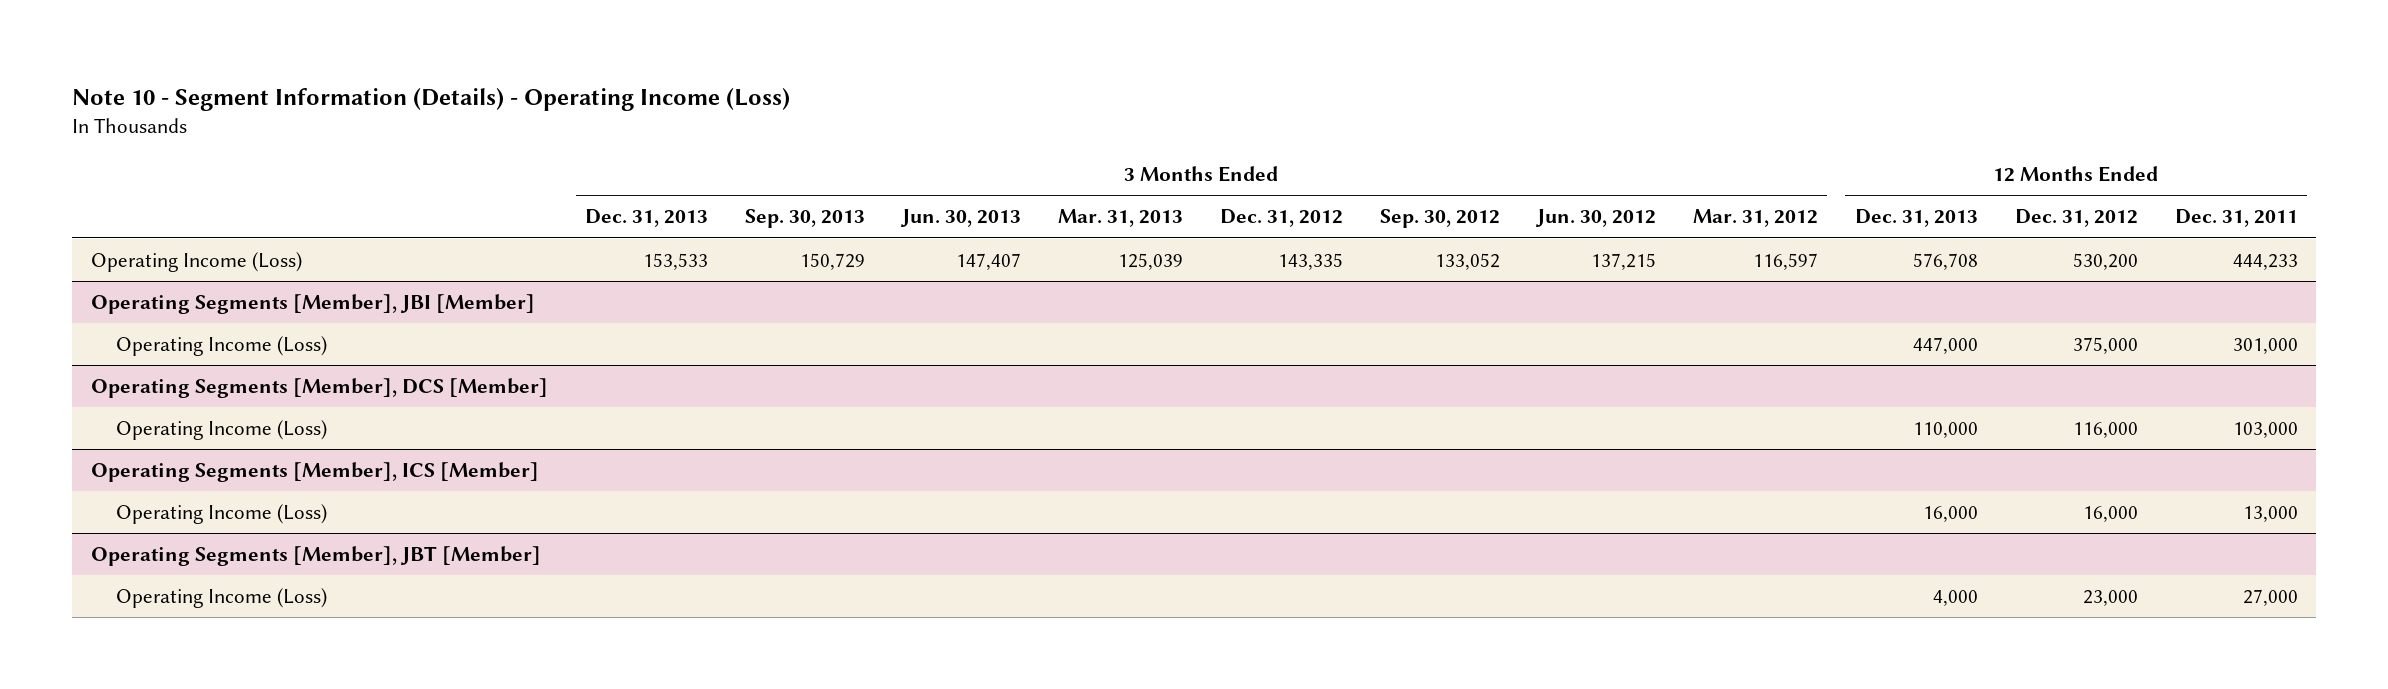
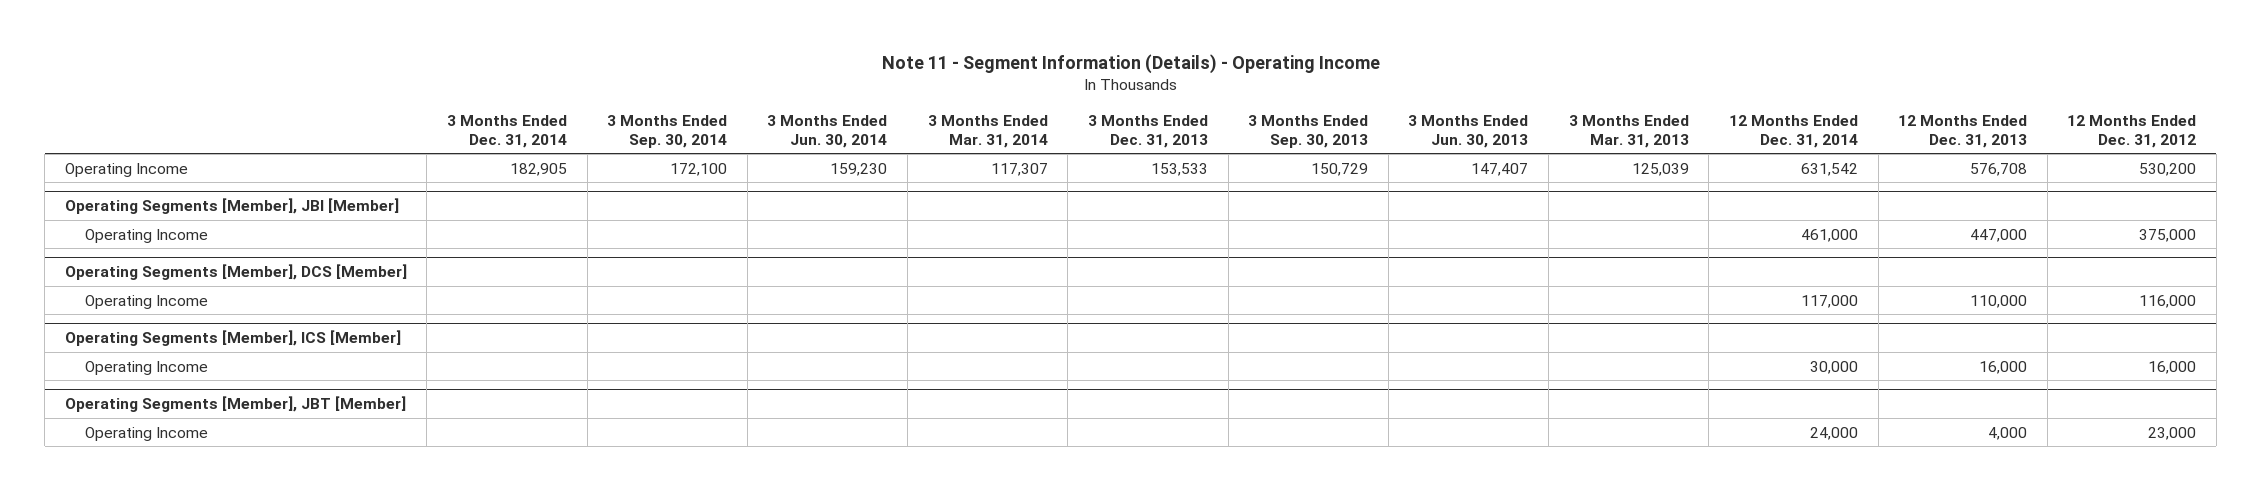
[72,87,791,111] Note 10 - Segment Information (Details) - Operating Income (Loss) -> [881,53,1380,74] Note 11 - Segment Information (Details) - Operating Income
[1219,209,1343,228] Dec. 31, 2012 -> none
[1379,209,1500,229] Sep. 30, 2012 -> none
[1534,209,1656,228] Jun. 30, 2012 -> none
[1692,209,1818,228] Mar. 31, 2012 -> none
[2174,209,2298,228] Dec. 31, 2011 -> none
none -> [446,114,567,148] 3 Months Ended Dec. 31, 2014
none -> [607,114,728,148] 3 Months Ended Sep. 30, 2014
none -> [767,114,888,148] 3 Months Ended Jun. 30, 2014
none -> [927,114,1048,148] 3 Months Ended Mar. 31, 2014
none -> [1728,114,1858,148] 12 Months Ended Dec. 31, 2014
[90,251,302,272] Operating Income (Loss) -> [64,162,188,177] Operating Income
[115,335,327,356] Operating Income (Loss) -> [84,228,208,243] Operating Income
[115,419,327,440] Operating Income (Loss) -> [84,294,208,309] Operating Income
[115,503,327,524] Operating Income (Loss) -> [84,360,208,375] Operating Income
[115,587,327,608] Operating Income (Loss) -> [84,426,208,441] Operating Income

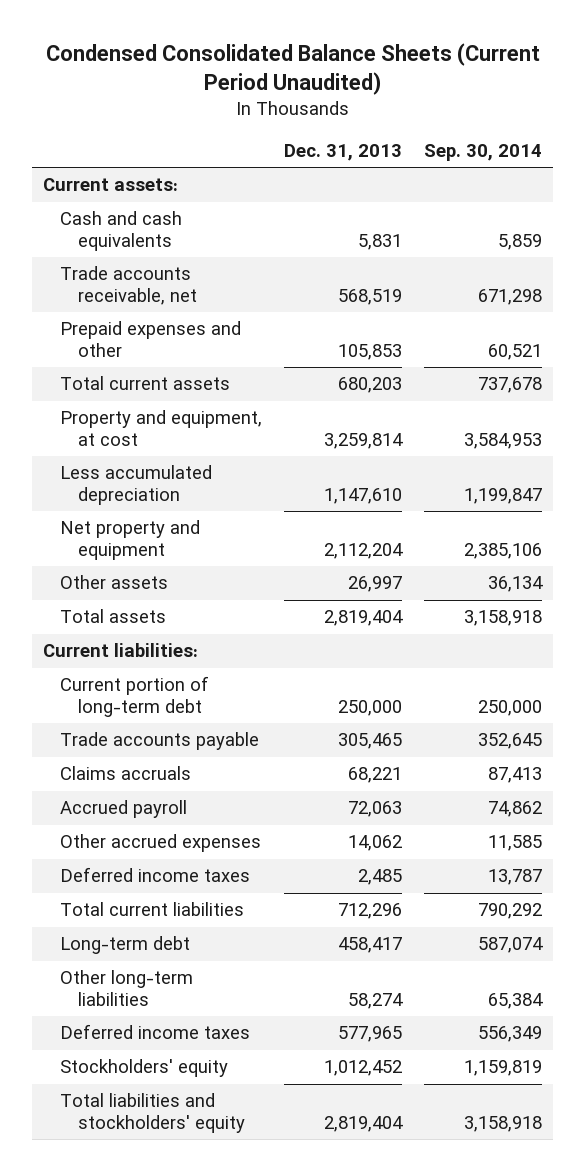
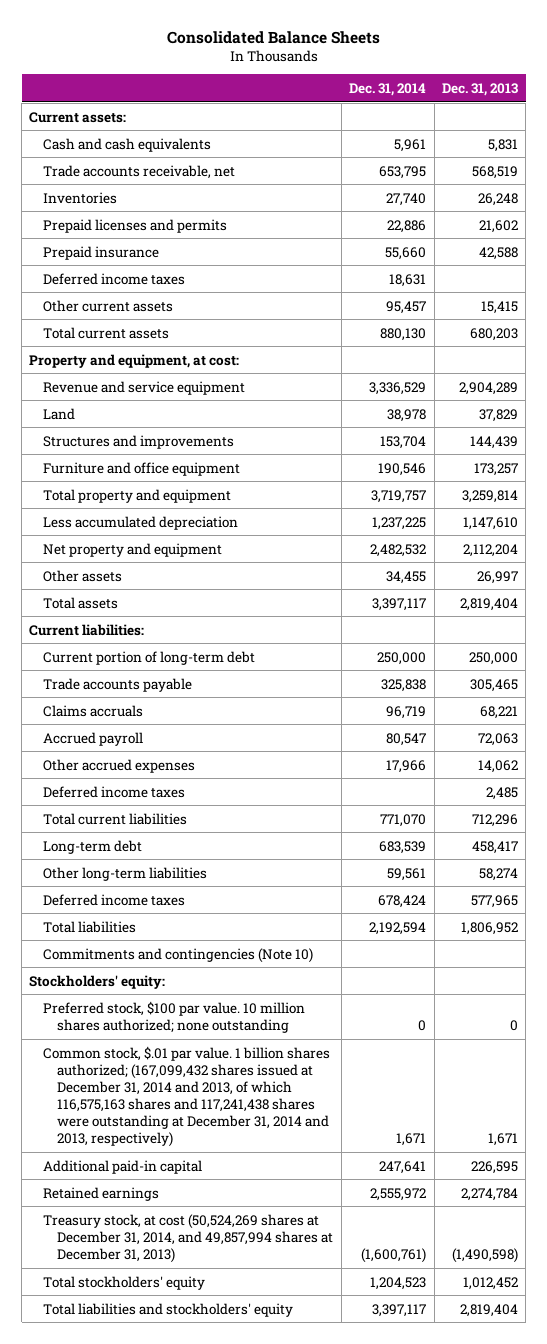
[45,42,540,95] Condensed Consolidated Balance Sheets (Current Period Unaudited) -> [166,30,380,44] Consolidated Balance Sheets
[424,143,543,161] Sep. 30, 2014 -> none
none -> [349,82,427,96] Dec. 31, 2014
none -> [43,191,118,204] Inventories
[60,321,242,357] Prepaid expenses and other -> [43,218,228,233] Prepaid licenses and permits
[338,343,403,360] 105,853 -> [478,219,518,233] 21,602
none -> [43,245,160,260] Prepaid insurance
none -> [43,272,186,285] Deferred income taxes
none -> [43,299,174,312] Other current assets
none -> [29,353,240,368] Property and equipment, at cost:
none -> [43,380,246,395] Revenue and service equipment
none -> [43,407,76,420] Land
none -> [43,434,235,449] Structures and improvements
none -> [43,461,241,476] Furniture and office equipment
[60,410,263,446] Property and equipment, at cost -> [43,488,232,503] Total property and equipment
none -> [43,920,137,933] Total liabilities
none -> [43,947,314,963] Commitments and contingencies (Note 10)
none -> [29,974,166,989] Stockholders' equity:
none -> [43,1000,306,1033] Preferred stock, $100 par value. 10 million shares authorized; none outstanding
none -> [43,1045,331,1148] Common stock, $.01 par value. 1 billion shares authorized; (167,099,432 shares issued at December 31, 2014 and 2013, of which 116,575,163 shares and 117,241,438 shares were outstanding at December 31, 2014 and 2013, respectively)
none -> [43,1159,203,1174] Additional paid-in capital
none -> [43,1186,160,1201] Retained earnings
none -> [43,1213,334,1263] Treasury stock, at cost (50,524,269 shares at December 31, 2014, and 49,857,994 shares at December 31, 2013)
[60,1059,229,1078] Stockholders' equity -> [43,1275,206,1290] Total stockholders' equity

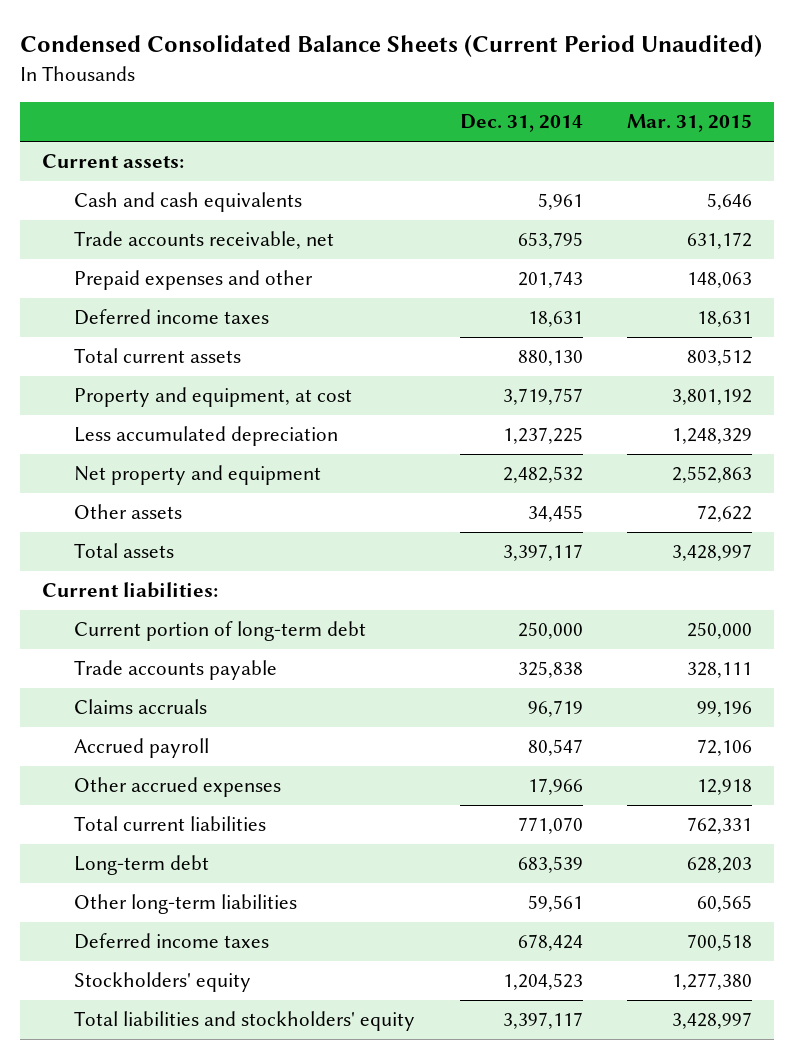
[166,30,380,44] Consolidated Balance Sheets -> [19,35,762,58] Condensed Consolidated Balance Sheets (Current Period Unaudited)
[441,82,518,96] Dec. 31, 2013 -> none
none -> [626,114,752,133] Mar. 31, 2015
[43,191,118,204] Inventories -> none
[43,218,228,233] Prepaid licenses and permits -> none
[43,245,160,260] Prepaid insurance -> [74,270,314,291] Prepaid expenses and other
[385,246,427,260] 55,660 -> [517,271,583,289] 201,743
[43,299,174,312] Other current assets -> none
[29,353,240,368] Property and equipment, at cost: -> none
[43,380,246,395] Revenue and service equipment -> none
[43,407,76,420] Land -> none
[43,434,235,449] Structures and improvements -> none
[43,461,241,476] Furniture and office equipment -> none
[43,488,232,503] Total property and equipment -> [74,387,353,408] Property and equipment, at cost
[43,785,186,798] Deferred income taxes -> none
[43,920,137,933] Total liabilities -> none
[43,947,314,963] Commitments and contingencies (Note 10) -> none
[29,974,166,989] Stockholders' equity: -> none
[43,1000,306,1033] Preferred stock, $100 par value. 10 million shares authorized; none outstanding -> none
[43,1045,331,1148] Common stock, $.01 par value. 1 billion shares authorized; (167,099,432 shares issued at December 31, 2014 and 2013, of which 116,575,163 shares and 117,241,438 shares were outstanding at December 31, 2014 and 2013, respectively) -> none
[43,1159,203,1174] Additional paid-in capital -> none
[43,1186,160,1201] Retained earnings -> none
[43,1213,334,1263] Treasury stock, at cost (50,524,269 shares at December 31, 2014, and 49,857,994 shares at December 31, 2013) -> none
[43,1275,206,1290] Total stockholders' equity -> [74,972,252,993] Stockholders' equity

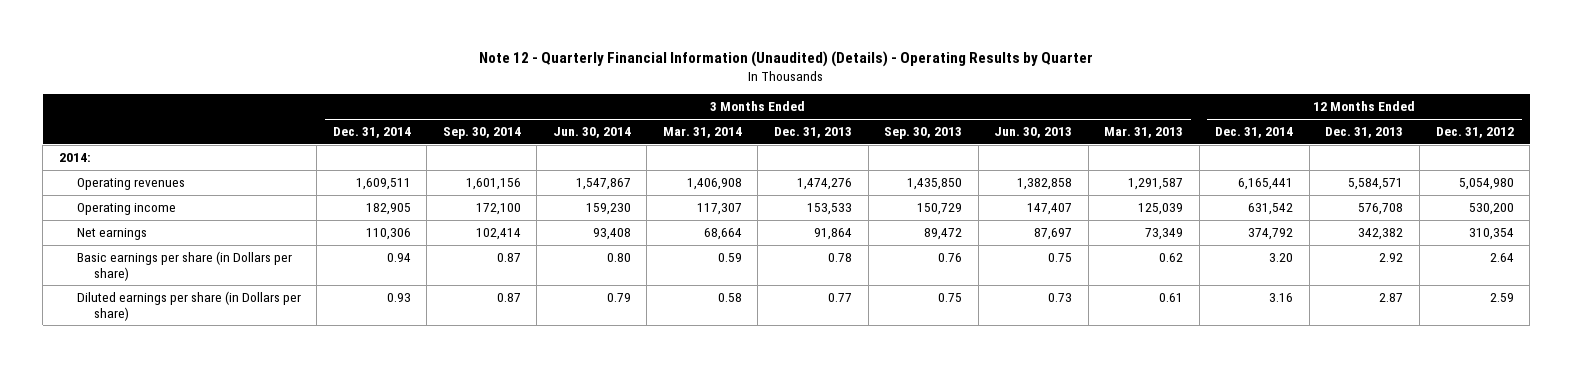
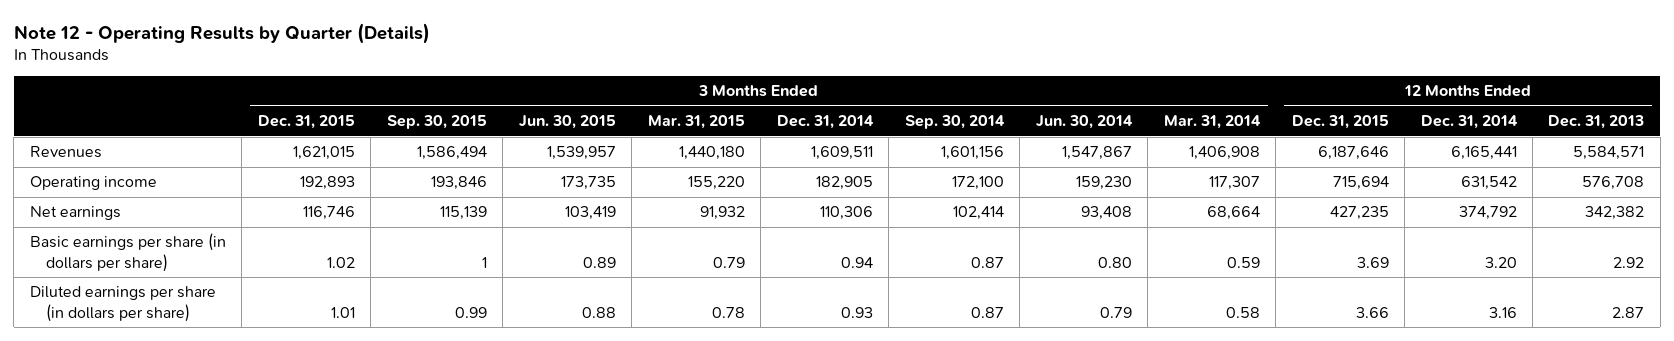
[479,51,1094,68] Note 12 - Quarterly Financial Information (Unaudited) (Details) - Operating Results by Quarter -> [13,22,430,44] Note 12 - Operating Results by Quarter (Details)
[773,127,852,139] Dec. 31, 2013 -> none
[884,127,963,140] Sep. 30, 2013 -> none
[994,127,1073,139] Jun. 30, 2013 -> none
[1104,127,1184,139] Mar. 31, 2013 -> none
[1435,127,1514,139] Dec. 31, 2012 -> none
none -> [257,115,355,130] Dec. 31, 2015
none -> [386,115,487,130] Sep. 30, 2015
none -> [518,115,616,130] Jun. 30, 2015
none -> [647,115,745,130] Mar. 31, 2015
none -> [1291,115,1389,130] Dec. 31, 2015
[58,152,91,162] 2014: -> none
[76,177,185,190] Operating revenues -> [29,146,102,159] Revenues
[76,250,292,281] Basic earnings per share (in Dollars per share) -> [29,233,226,272] Basic earnings per share (in dollars per share)
[76,290,301,321] Diluted earnings per share (in Dollars per share) -> [29,286,216,322] Diluted earnings per share (in dollars per share)

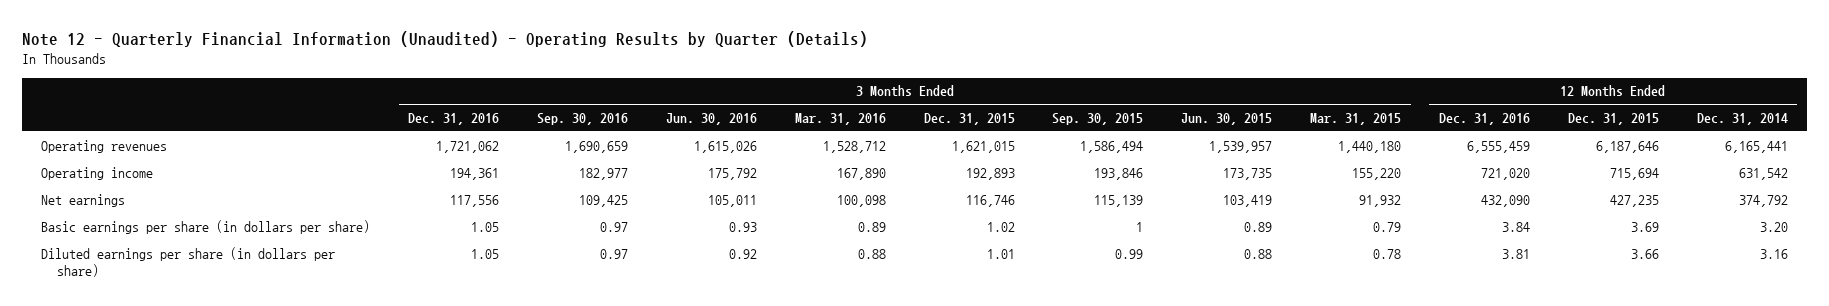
[13,22,430,44] Note 12 - Operating Results by Quarter (Details) -> [22,31,869,48] Note 12 - Quarterly Financial Information (Unaudited) - Operating Results by Quarter (Details)
[776,115,874,130] Dec. 31, 2014 -> none
[904,115,1005,130] Sep. 30, 2014 -> none
[1035,115,1133,130] Jun. 30, 2014 -> none
[1163,115,1261,130] Mar. 31, 2014 -> none
[1548,115,1645,130] Dec. 31, 2013 -> none
none -> [408,113,500,126] Dec. 31, 2016
none -> [536,113,628,126] Sep. 30, 2016
none -> [665,113,757,126] Jun. 30, 2016
none -> [794,113,886,126] Mar. 31, 2016
none -> [1438,113,1530,126] Dec. 31, 2016
[29,146,102,159] Revenues -> [41,139,168,153] Operating revenues

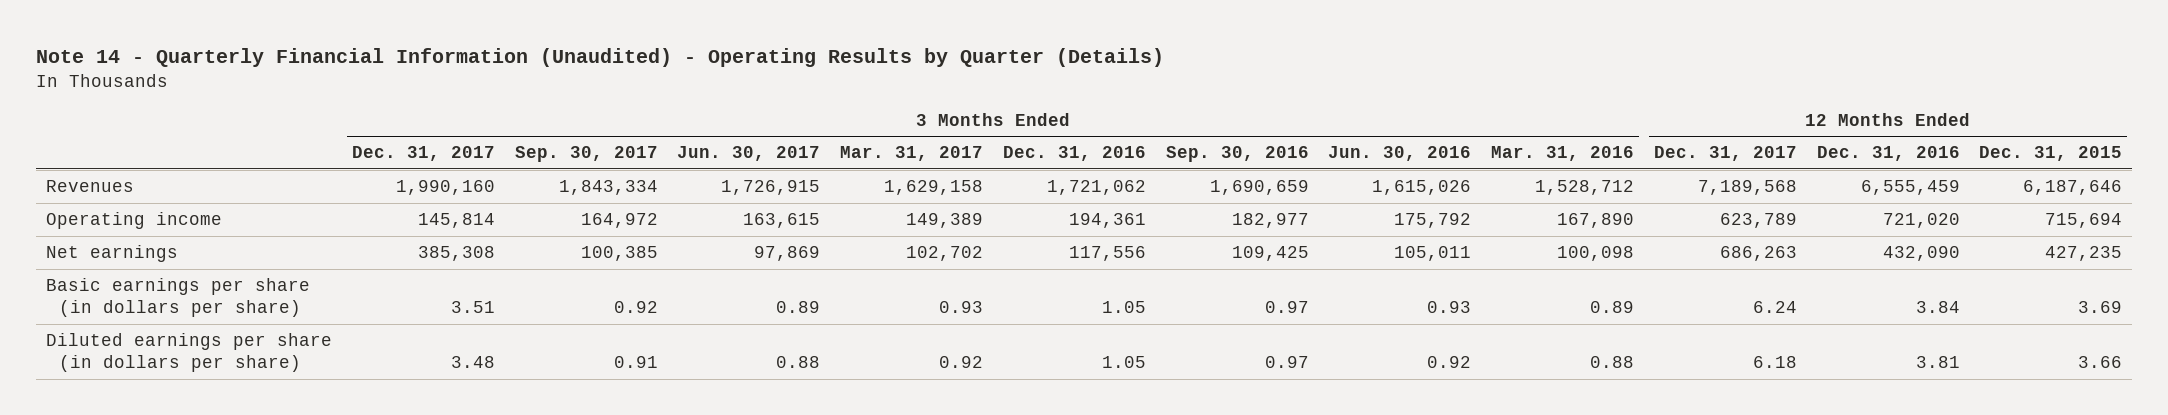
[22,31,869,48] Note 12 - Quarterly Financial Information (Unaudited) - Operating Results by Quarter (Details) -> [36,48,1165,68] Note 14 - Quarterly Financial Information (Unaudited) - Operating Results by Quarter (Details)
[923,113,1015,126] Dec. 31, 2015 -> none
[1052,113,1144,126] Sep. 30, 2015 -> none
[1181,113,1273,126] Jun. 30, 2015 -> none
[1310,113,1402,126] Mar. 31, 2015 -> none
[1696,113,1788,126] Dec. 31, 2014 -> none
none -> [351,146,495,162] Dec. 31, 2017
none -> [514,146,658,163] Sep. 30, 2017
none -> [677,146,821,162] Jun. 30, 2017
none -> [840,146,984,162] Mar. 31, 2017
none -> [1653,146,1797,162] Dec. 31, 2017
[41,139,168,153] Operating revenues -> [46,180,135,193] Revenues

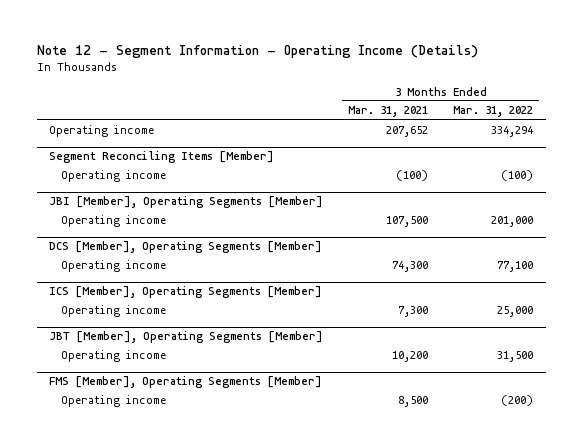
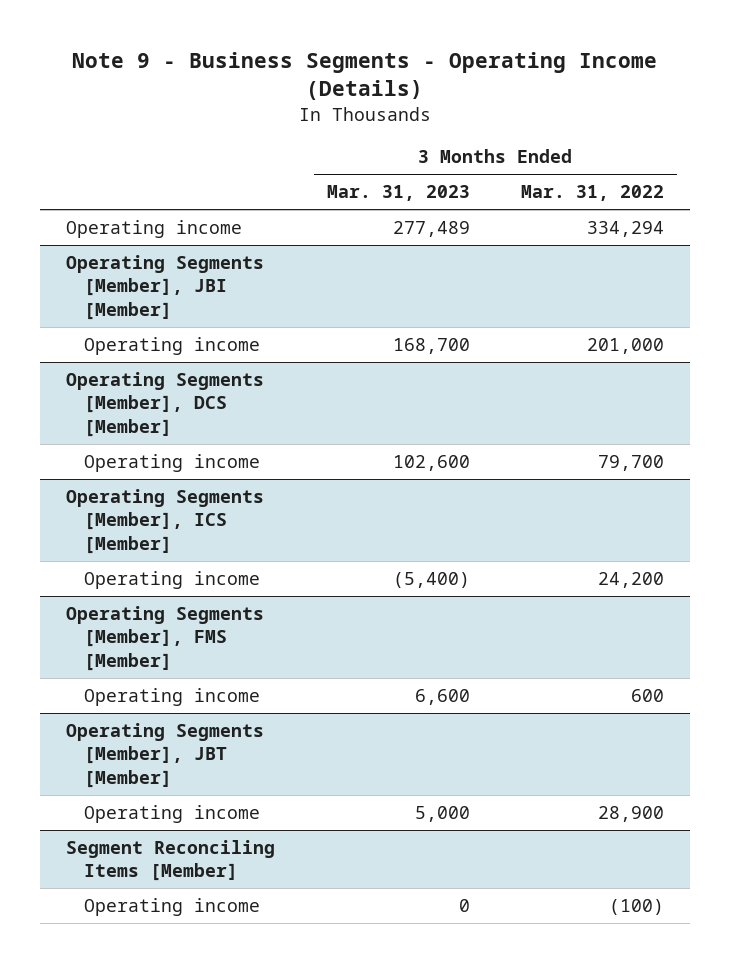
[36,44,478,58] Note 12 - Segment Information - Operating Income (Details) -> [72,52,658,101] Note 9 - Business Segments - Operating Income (Details)
[348,106,429,118] Mar. 31, 2021 -> none
none -> [326,185,470,202] Mar. 31, 2023
none -> [65,255,264,320] Operating Segments [Member], JBI [Member]
none -> [84,337,261,356] Operating income
none -> [65,372,264,437] Operating Segments [Member], DCS [Member]
none -> [84,454,261,473] Operating income
none -> [65,489,264,554] Operating Segments [Member], ICS [Member]
none -> [84,571,261,590] Operating income
none -> [65,606,264,671] Operating Segments [Member], FMS [Member]
none -> [84,688,261,707] Operating income
none -> [65,723,264,788] Operating Segments [Member], JBT [Member]
none -> [84,805,261,824] Operating income
[49,196,324,209] JBI [Member], Operating Segments [Member] -> none
[60,215,166,228] Operating income -> none
[49,241,323,254] DCS [Member], Operating Segments [Member] -> none
[60,260,166,273] Operating income -> none
[49,286,323,299] ICS [Member], Operating Segments [Member] -> none
[60,305,166,318] Operating income -> none
[49,331,324,344] JBT [Member], Operating Segments [Member] -> none
[60,350,166,363] Operating income -> none
[49,376,323,389] FMS [Member], Operating Segments [Member] -> none
[60,395,166,408] Operating income -> none

